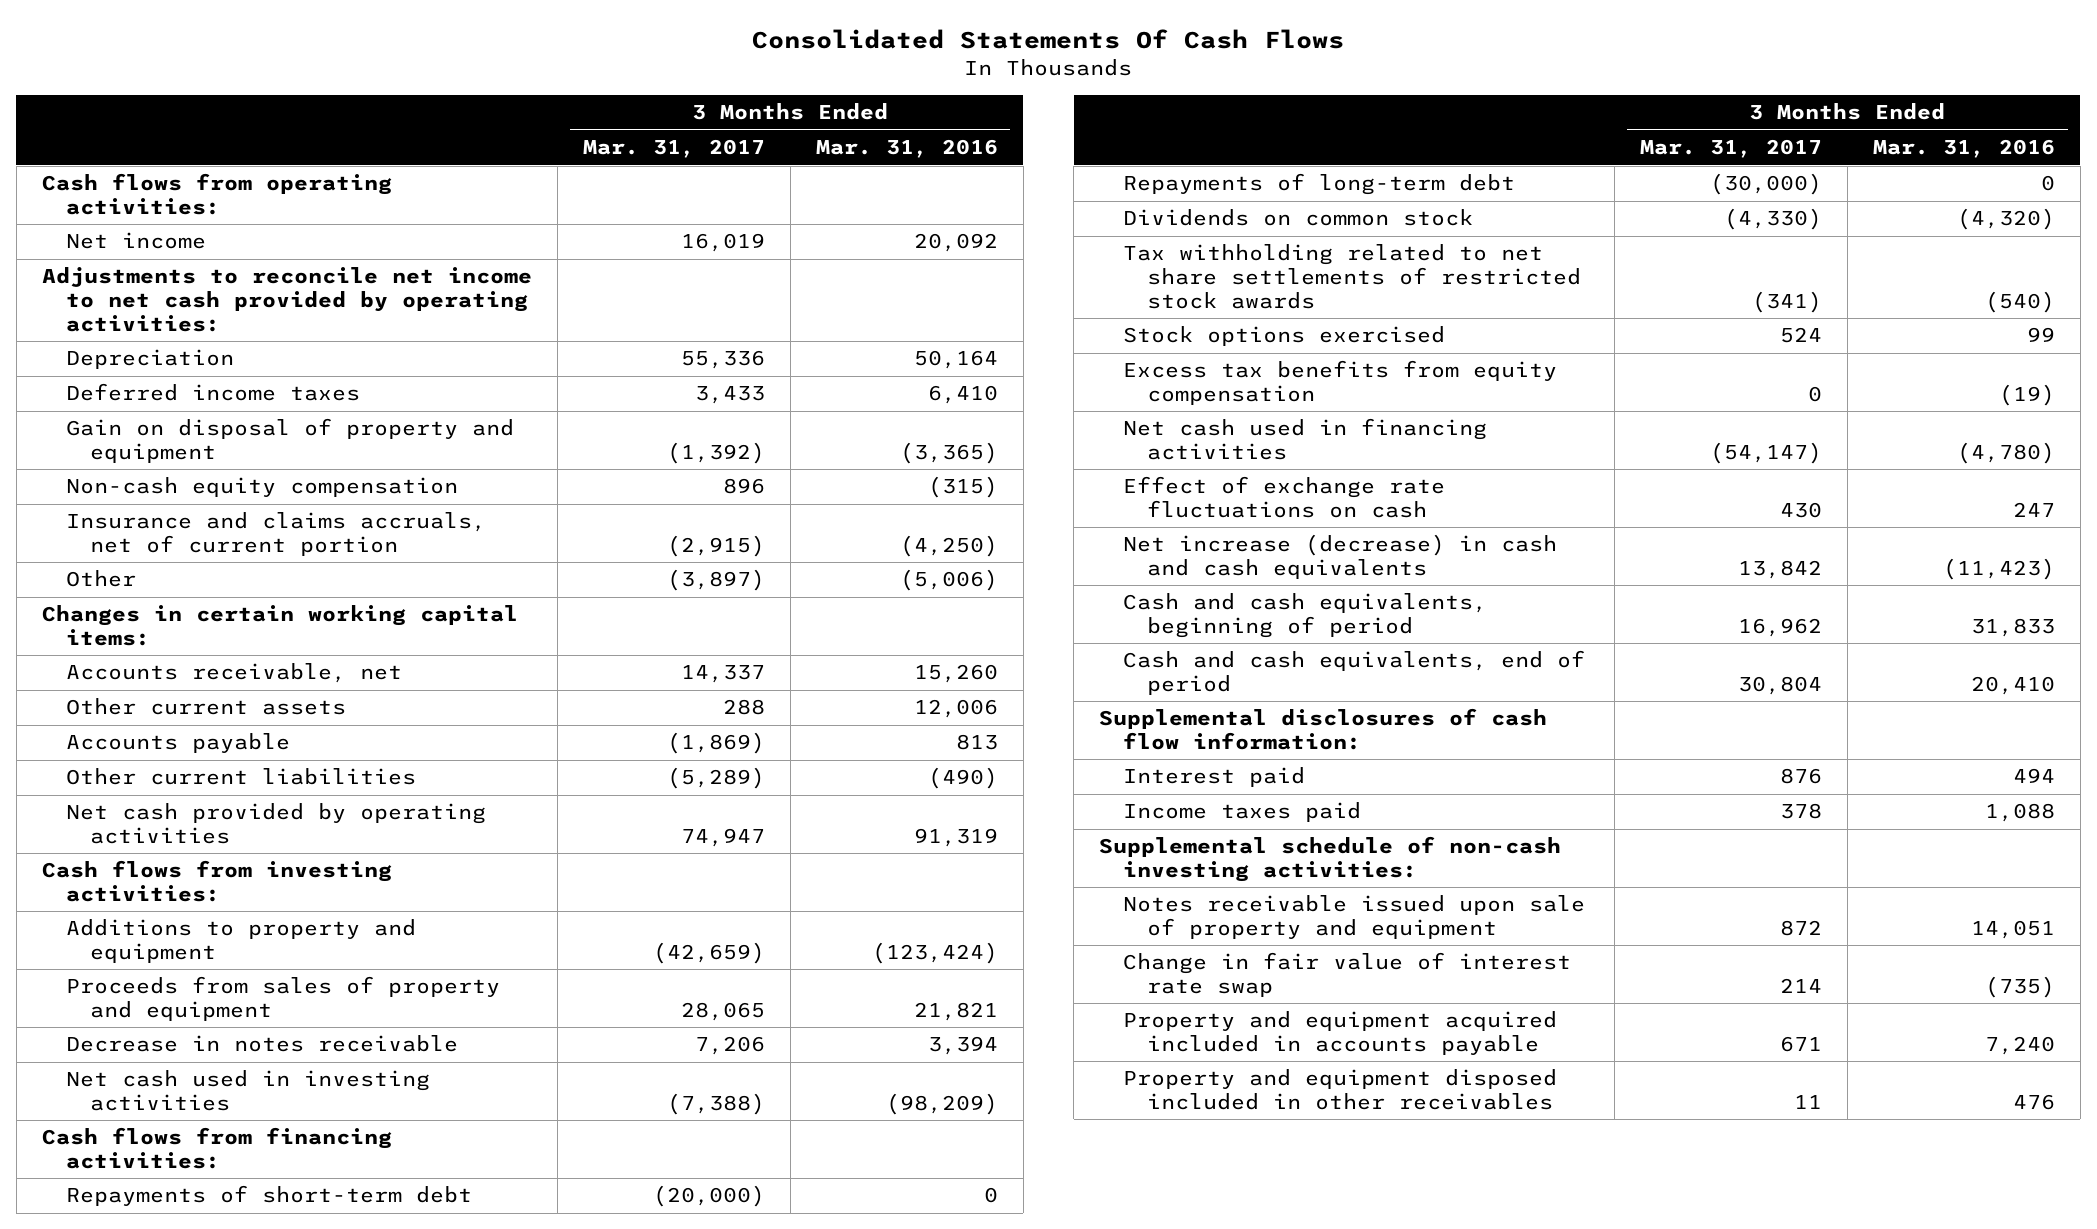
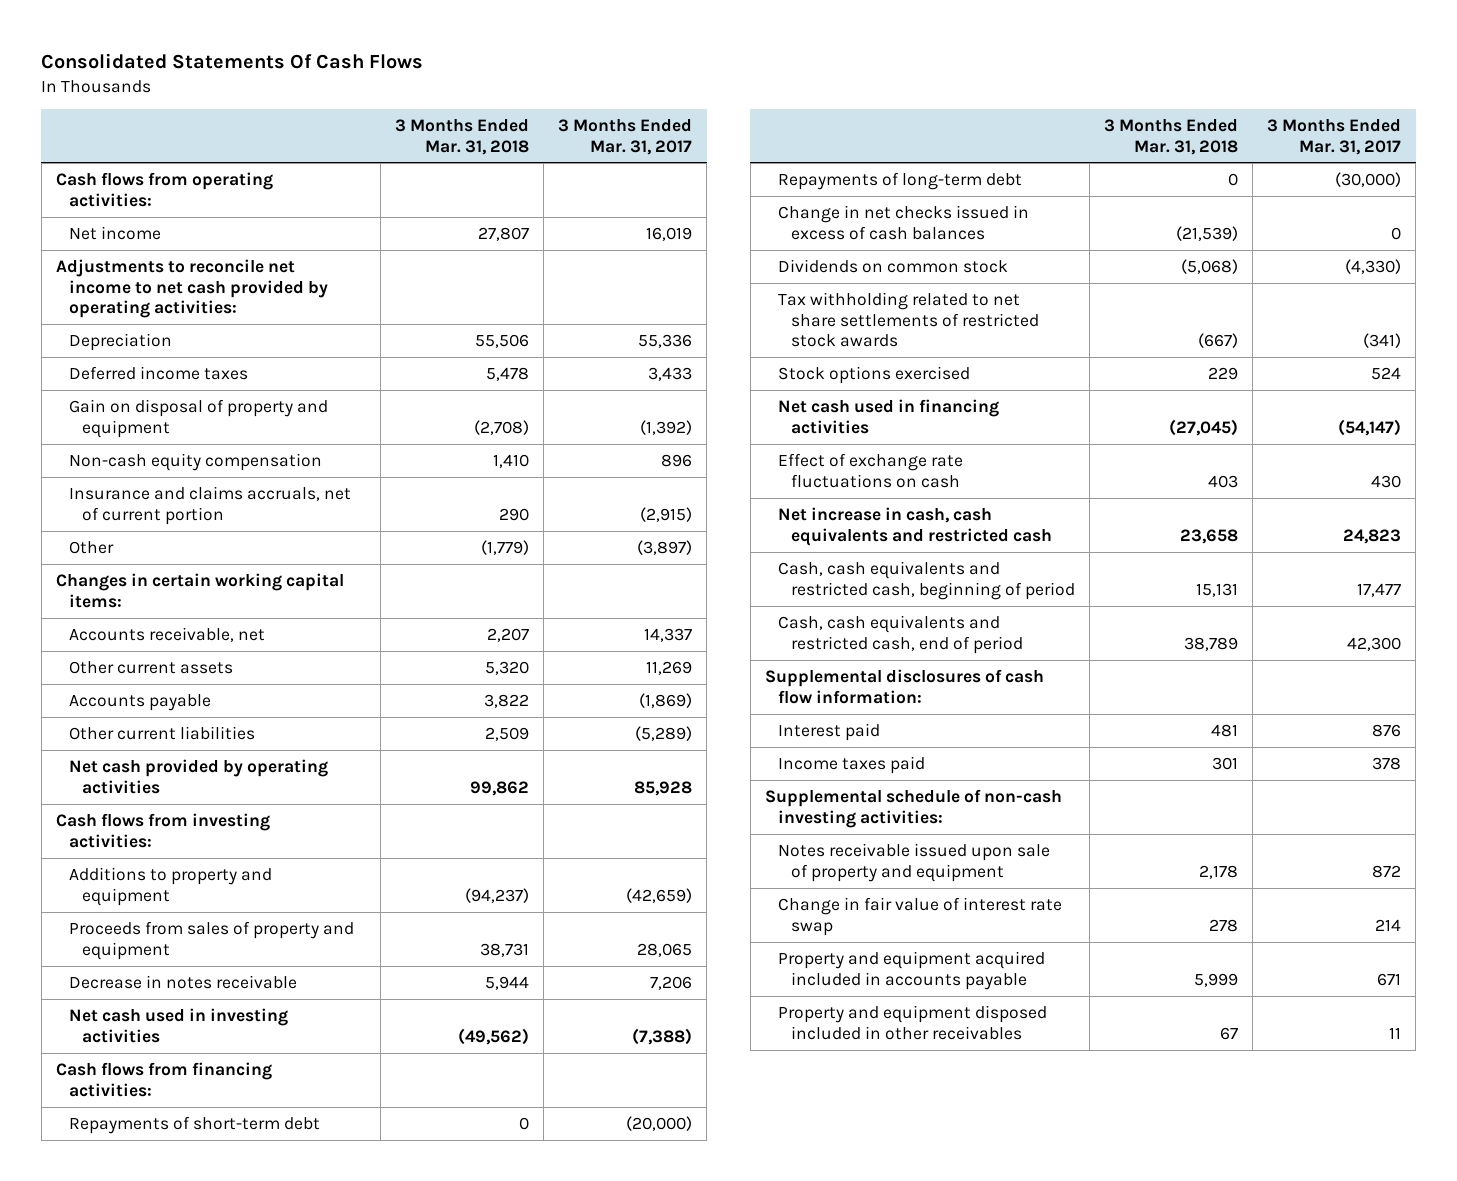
[815,139,998,159] Mar. 31, 2016 -> none
none -> [395,118,530,155] 3 Months Ended Mar. 31, 2018
[722,699,765,716] 288 -> [646,660,693,675] 11,269
[680,827,765,847] 74,947 -> [634,780,693,796] 85,928
none -> [777,204,1029,240] Change in net checks issued in excess of cash balances
[1123,360,1558,405] Excess tax benefits from equity compensation -> none
[1123,534,1558,579] Net increase (decrease) in cash and cash equivalents -> [777,506,1052,546] Net increase in cash, cash equivalents and restricted cash
[1737,559,1822,579] 13,842 -> [1343,528,1402,544] 24,823
[1123,593,1488,638] Cash and cash equivalents, beginning of period -> [777,560,1075,600] Cash, cash equivalents and restricted cash, beginning of period
[1737,617,1822,637] 16,962 -> [1357,582,1402,597] 17,477
[1123,650,1586,695] Cash and cash equivalents, end of period -> [777,614,1023,654] Cash, cash equivalents and restricted cash, end of period
[1737,675,1822,695] 30,804 -> [1347,636,1402,651] 42,300

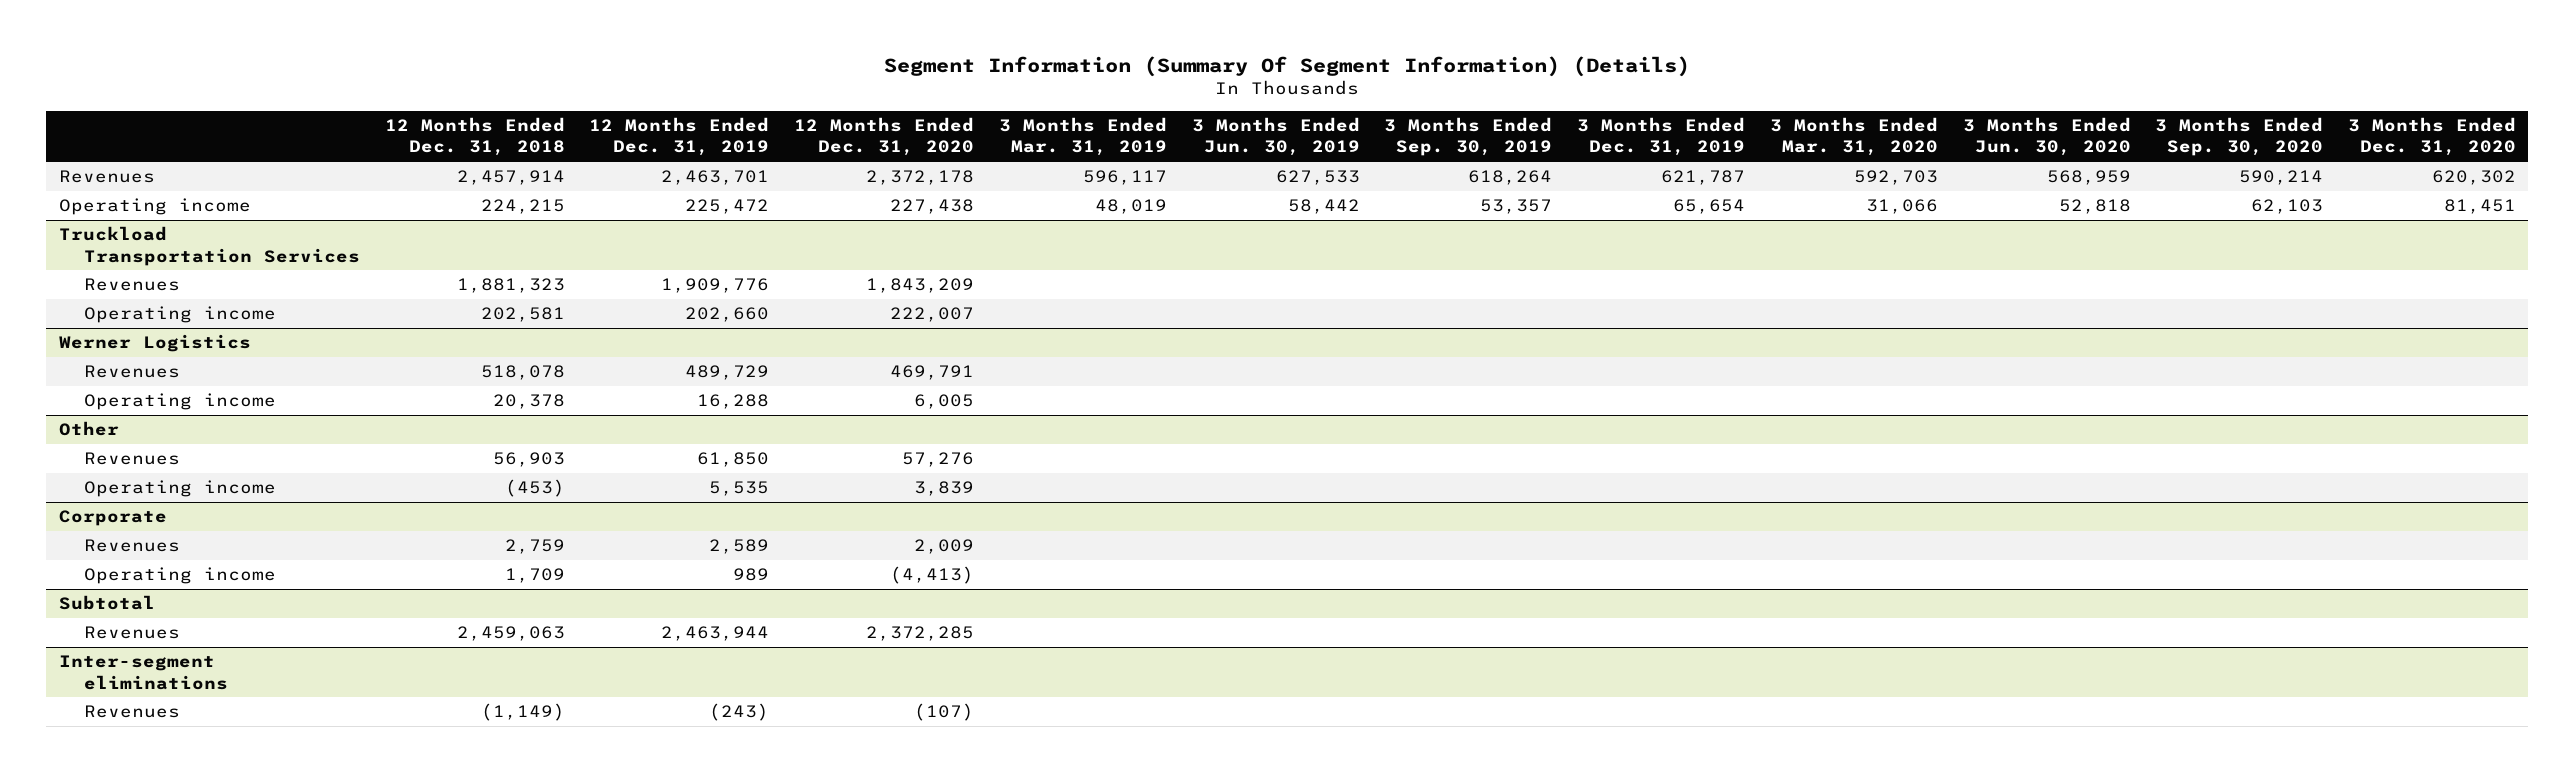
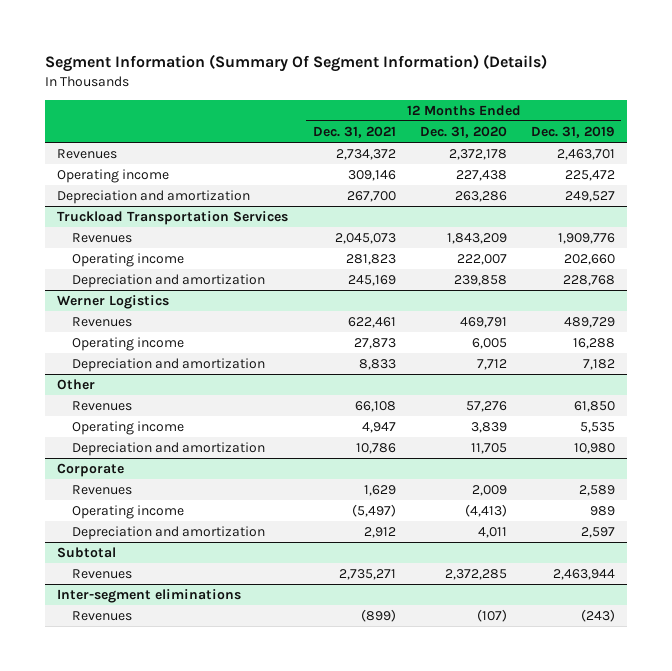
[384,117,565,157] 12 Months Ended Dec. 31, 2018 -> none
[998,117,1167,157] 3 Months Ended Mar. 31, 2019 -> none
[1191,117,1360,157] 3 Months Ended Jun. 30, 2019 -> none
[1384,117,1553,157] 3 Months Ended Sep. 30, 2019 -> none
[1577,117,1746,157] 3 Months Ended Dec. 31, 2019 -> none
[1769,117,1938,157] 3 Months Ended Mar. 31, 2020 -> none
[1962,117,2131,157] 3 Months Ended Jun. 30, 2020 -> none
[2155,117,2324,157] 3 Months Ended Sep. 30, 2020 -> none
[2347,117,2516,157] 3 Months Ended Dec. 31, 2020 -> none
none -> [312,125,396,138] Dec. 31, 2021
none -> [57,189,251,204] Depreciation and amortization
none -> [72,273,266,288] Depreciation and amortization
none -> [72,357,266,372] Depreciation and amortization
none -> [72,441,266,456] Depreciation and amortization
none -> [72,525,266,540] Depreciation and amortization

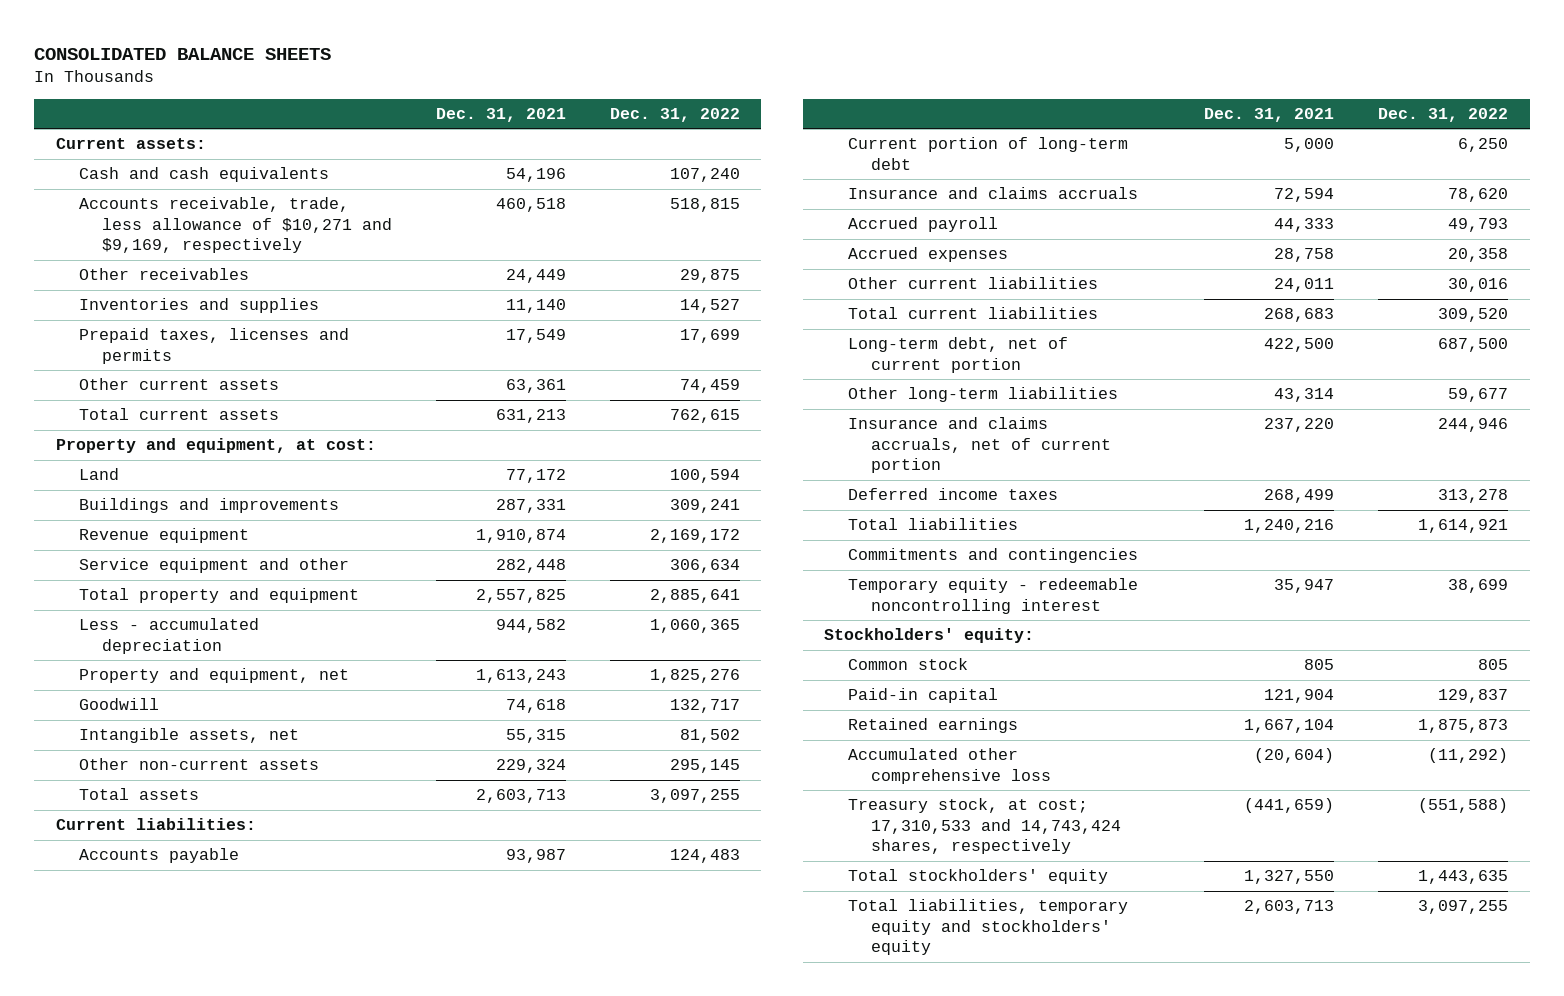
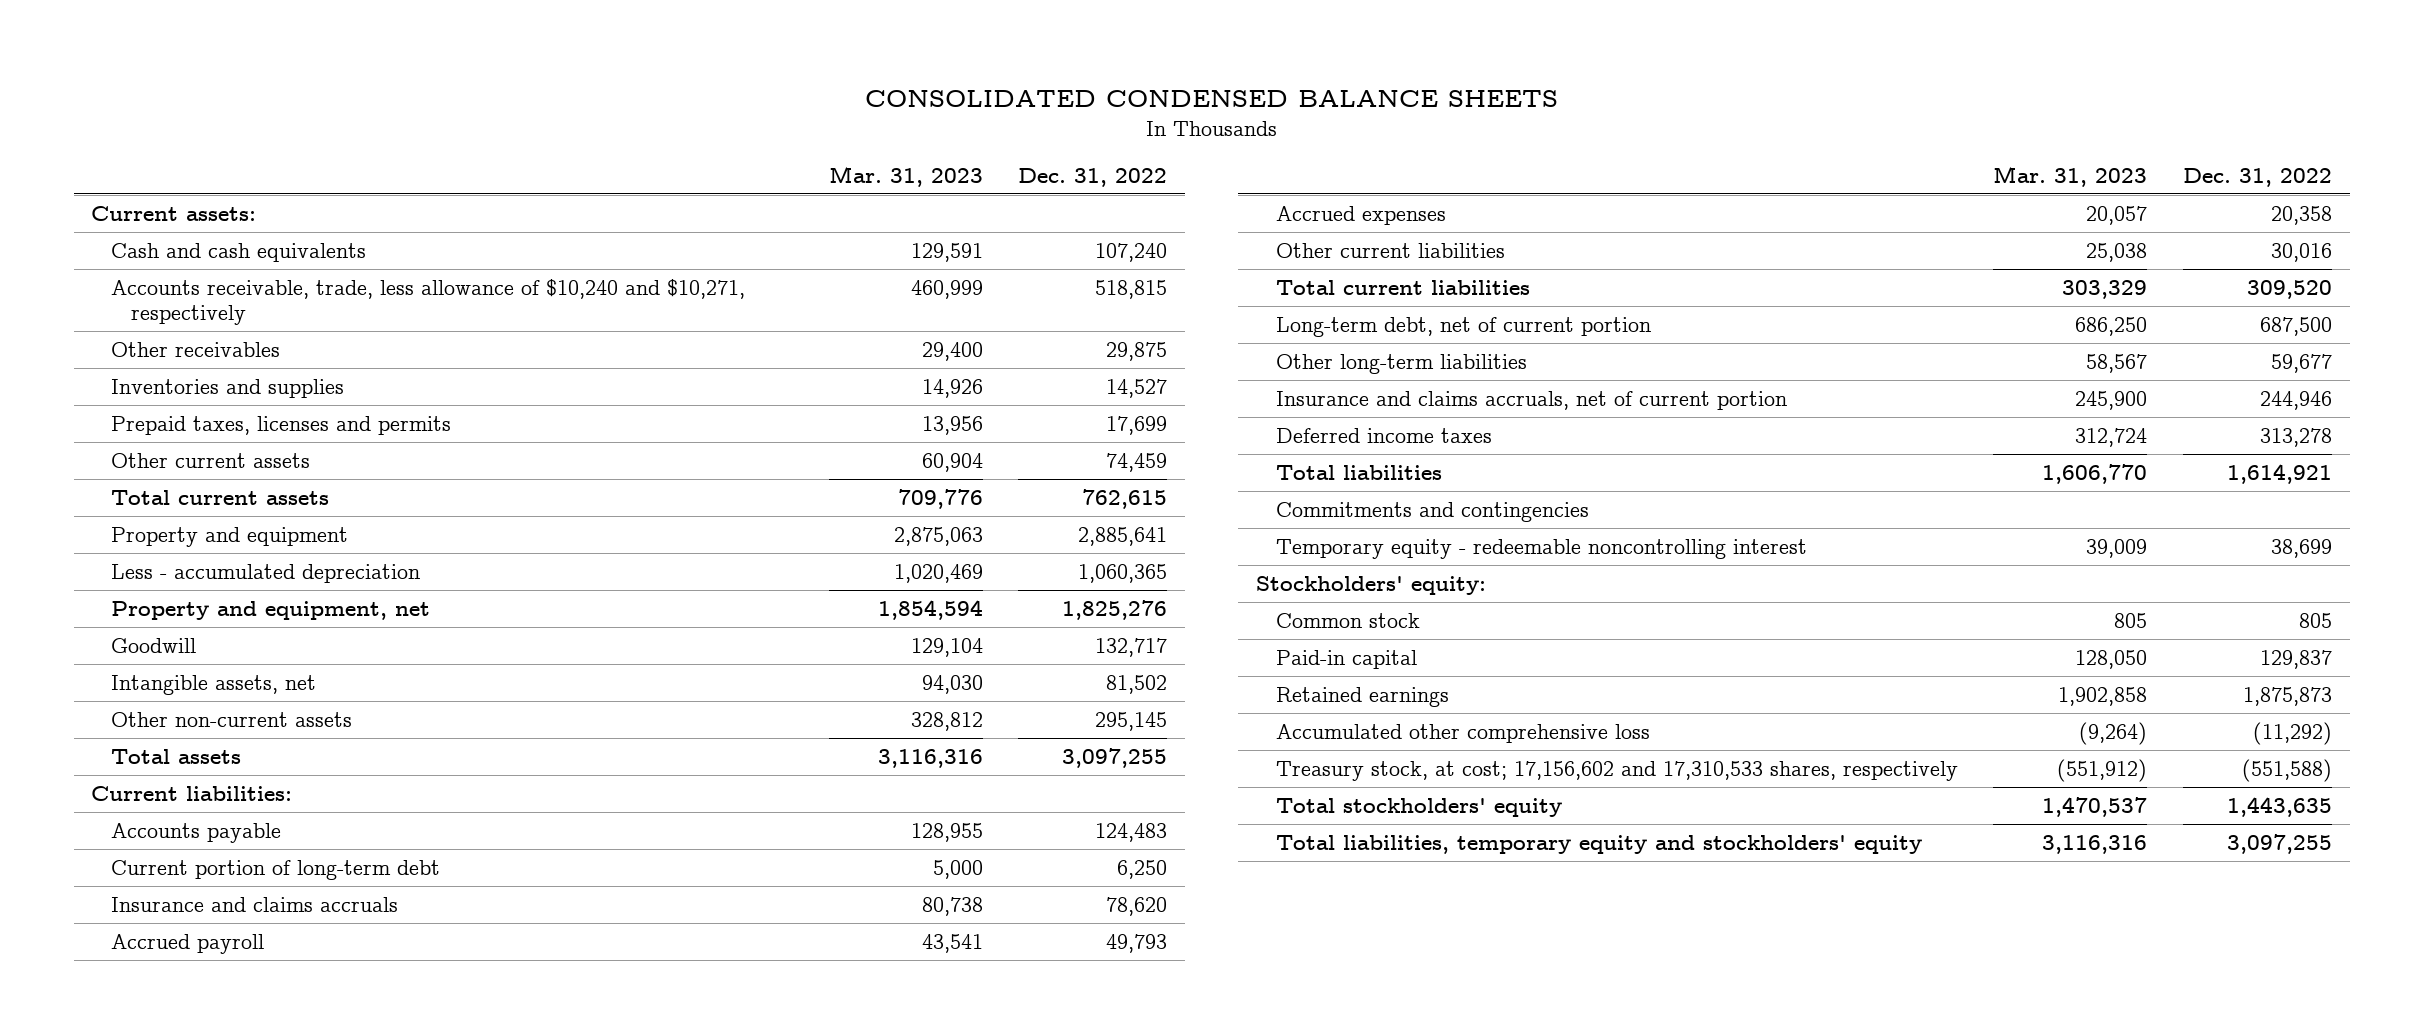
[34,47,332,60] CONSOLIDATED BALANCE SHEETS -> [864,89,1558,107] CONSOLIDATED CONDENSED BALANCE SHEETS
[436,107,567,122] Dec. 31, 2021 -> none
none -> [828,165,983,187] Mar. 31, 2023
[79,197,393,254] Accounts receivable, trade, less allowance of $10,271 and $9,169, respectively -> [110,278,745,326] Accounts receivable, trade, less allowance of $10,240 and $10,271, respectively
[56,438,377,454] Property and equipment, at cost: -> none
[79,468,120,481] Land -> none
[79,498,340,514] Buildings and improvements -> none
[79,528,250,544] Revenue equipment -> none
[79,558,350,574] Service equipment and other -> none
[79,588,360,604] Total property and equipment -> [110,526,348,547] Property and equipment
[847,798,1121,855] Treasury stock, at cost; 17,310,533 and 14,743,424 shares, respectively -> [1275,760,1958,781] Treasury stock, at cost; 17,156,602 and 17,310,533 shares, respectively

